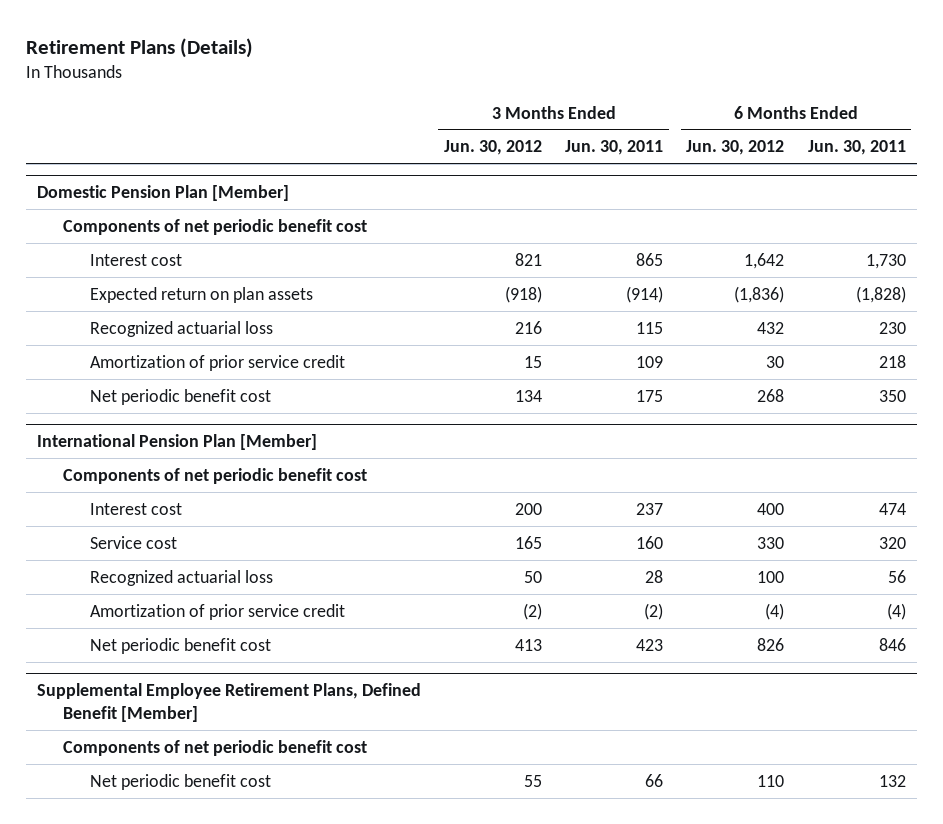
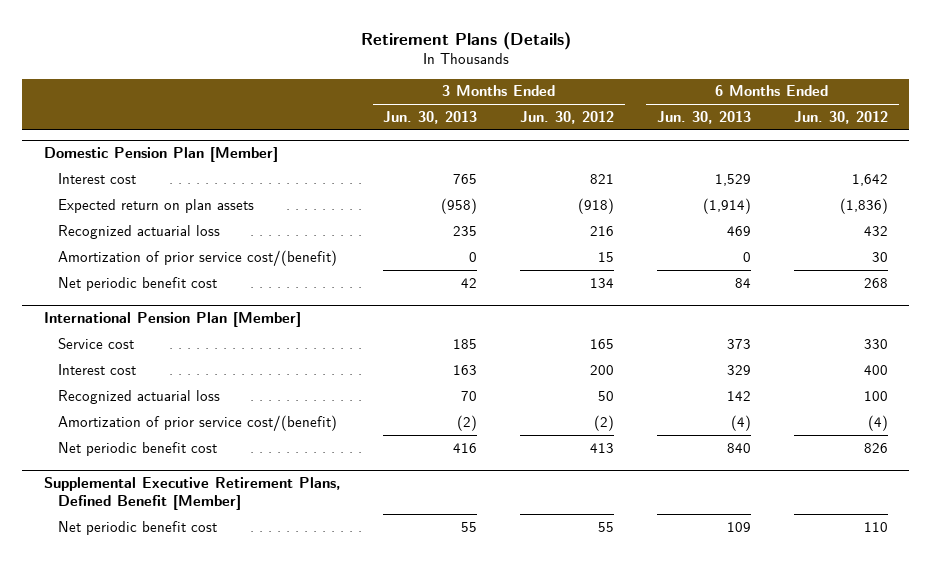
[565,140,664,156] Jun. 30, 2011 -> none
[807,140,906,156] Jun. 30, 2011 -> none
none -> [383,110,478,124] Jun. 30, 2013
none -> [657,110,752,124] Jun. 30, 2013
[63,218,368,235] Components of net periodic benefit cost -> none
[89,354,345,371] Amortization of prior service credit -> [57,249,337,266] Amortization of prior service cost/(benefit)
[63,467,368,484] Components of net periodic benefit cost -> none
[89,502,182,515] Interest cost -> [57,363,136,375] Interest cost
[89,603,345,620] Amortization of prior service credit -> [57,414,337,431] Amortization of prior service cost/(benefit)
[63,739,368,756] Components of net periodic benefit cost -> none
[37,683,422,723] Supplemental Employee Retirement Plans, Defined Benefit [Member] -> [43,476,341,510] Supplemental Executive Retirement Plans, Defined Benefit [Member]

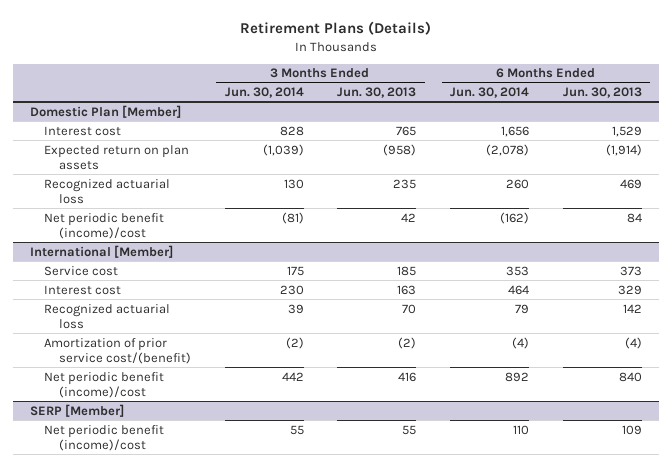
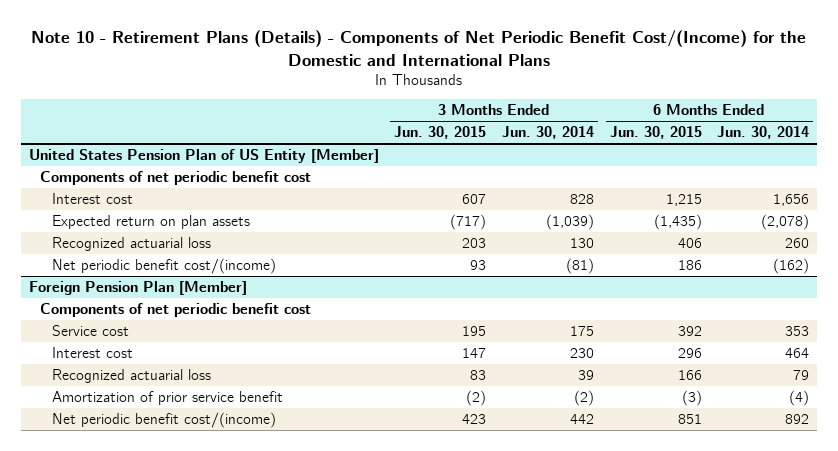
[239,21,431,36] Retirement Plans (Details) -> [31,30,807,66] Note 10 - Retirement Plans (Details) - Components of Net Periodic Benefit Cost/(Income) for the Domestic and International Plans
[337,87,417,99] Jun. 30, 2013 -> none
[563,87,643,99] Jun. 30, 2013 -> none
none -> [394,126,487,140] Jun. 30, 2015
none -> [609,126,702,140] Jun. 30, 2015
[29,104,181,118] Domestic Plan [Member] -> none
none -> [28,148,379,163] United States Pension Plan of US Entity [Member]
none -> [40,170,312,185] Components of net periodic benefit cost
[29,244,173,258] International [Member] -> none
[44,212,165,239] Net periodic benefit (income)/cost -> [51,257,276,274] Net periodic benefit cost/(income)
none -> [28,280,247,295] Foreign Pension Plan [Member]
none -> [40,302,312,317] Components of net periodic benefit cost
[29,403,124,417] SERP [Member] -> none
[44,424,165,451] Net periodic benefit (income)/cost -> none
[44,337,191,364] Amortization of prior service cost/(benefit) -> [51,390,283,405] Amortization of prior service benefit
[44,371,165,398] Net periodic benefit (income)/cost -> [51,411,276,428] Net periodic benefit cost/(income)

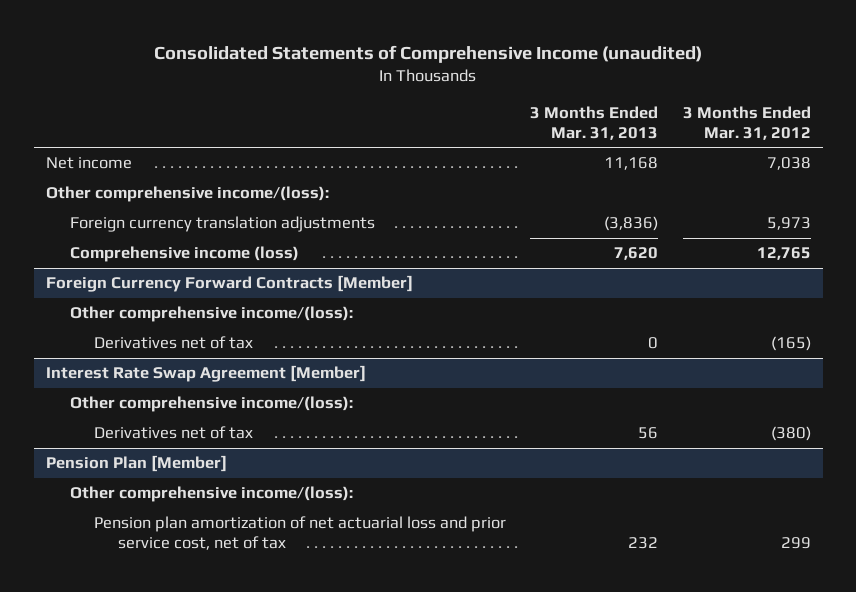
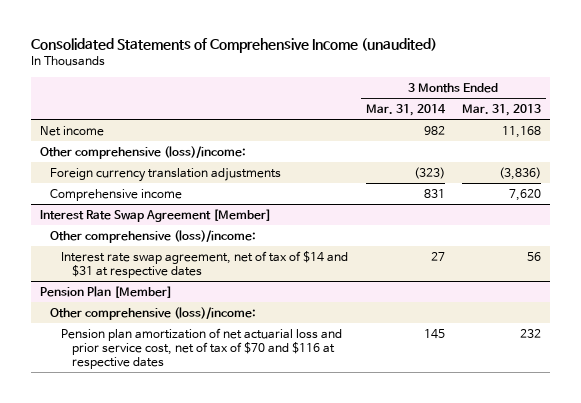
[682,105,811,140] 3 Months Ended Mar. 31, 2012 -> none
none -> [365,103,446,116] Mar. 31, 2014
[45,186,329,203] Other comprehensive income/(loss): -> [39,145,246,159] Other comprehensive (loss)/income:
[45,275,413,293] Foreign Currency Forward Contracts [Member] -> none
[69,306,353,323] Other comprehensive income/(loss): -> none
[94,336,254,350] Derivatives net of tax -> none
[69,246,299,263] Comprehensive income (loss) -> [50,188,183,201] Comprehensive income
[69,396,353,413] Other comprehensive income/(loss): -> [50,229,257,243] Other comprehensive (loss)/income:
[94,426,254,440] Derivatives net of tax -> [60,250,348,278] Interest rate swap agreement, net of tax of $14 and $31 at respective dates
[69,486,353,503] Other comprehensive income/(loss): -> [50,306,257,320] Other comprehensive (loss)/income:
[94,516,507,551] Pension plan amortization of net actuarial loss and prior service cost, net of tax -> [60,327,342,369] Pension plan amortization of net actuarial loss and prior service cost, net of tax of $70 and $116 at respective dates

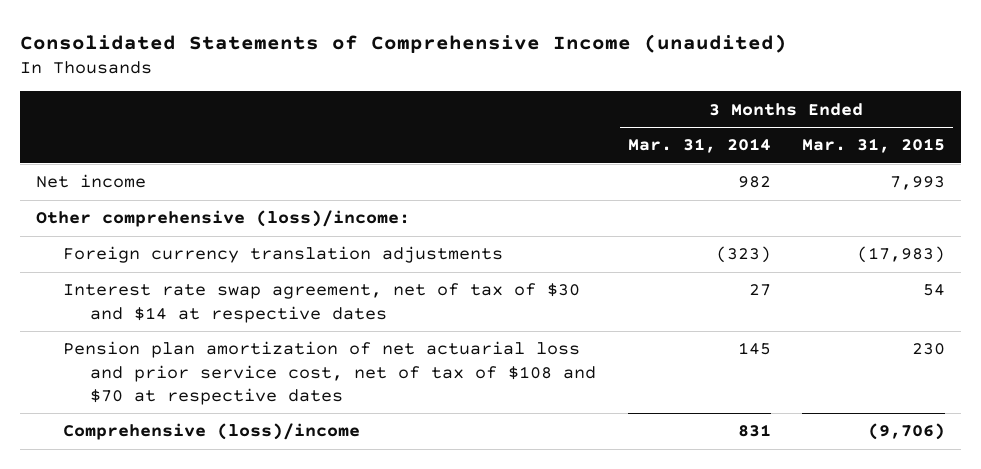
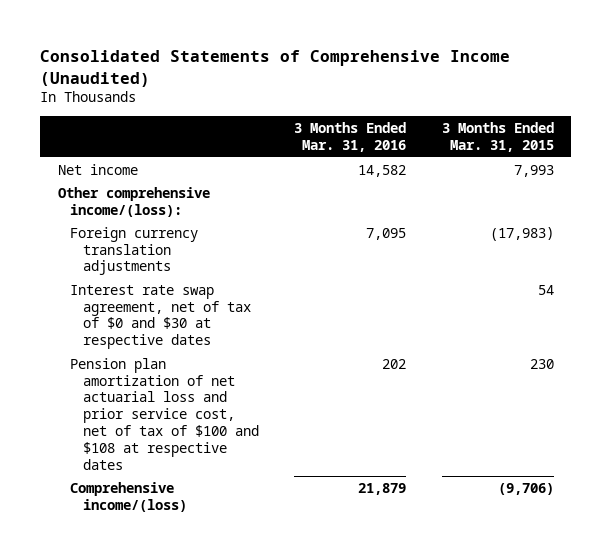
[20,33,788,53] Consolidated Statements of Comprehensive Income (unaudited) -> [40,49,511,87] Consolidated Statements of Comprehensive Income (Unaudited)
[627,138,771,154] Mar. 31, 2014 -> none
none -> [294,122,407,152] 3 Months Ended Mar. 31, 2016
[35,210,410,228] Other comprehensive (loss)/income: -> [58,186,211,217] Other comprehensive income/(loss):
[63,283,581,323] Interest rate swap agreement, net of tax of $30 and $14 at respective dates -> [70,284,251,350] Interest rate swap agreement, net of tax of $0 and $30 at respective dates
[63,341,597,405] Pension plan amortization of net actuarial loss and prior service cost, net of tax of $108 and $70 at respective dates -> [70,357,259,470] Pension plan amortization of net actuarial loss and prior service cost, net of tax of $100 and $108 at respective dates
[63,423,361,441] Comprehensive (loss)/income -> [70,481,187,512] Comprehensive income/(loss)

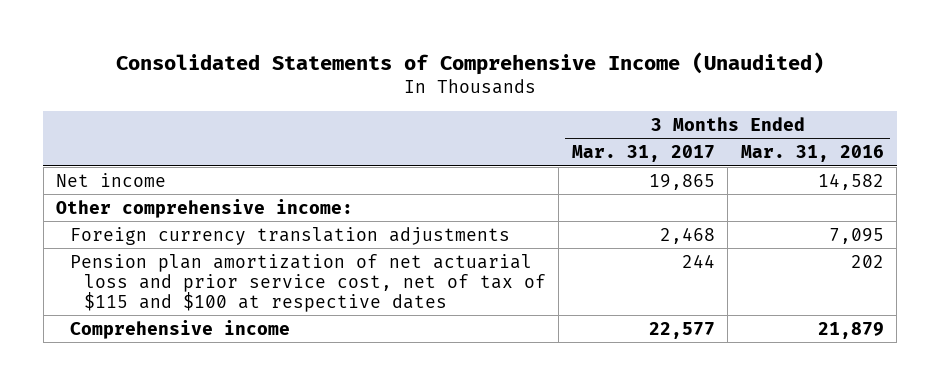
[441,122,554,152] 3 Months Ended Mar. 31, 2015 -> none
none -> [571,145,715,163] Mar. 31, 2017
[58,186,211,217] Other comprehensive income/(loss): -> [55,198,353,218] Other comprehensive income:
[70,284,251,350] Interest rate swap agreement, net of tax of $0 and $30 at respective dates -> none
[70,357,259,470] Pension plan amortization of net actuarial loss and prior service cost, net of tax of $100 and $108 at respective dates -> [69,253,546,312] Pension plan amortization of net actuarial loss and prior service cost, net of tax of $115 and $100 at respective dates
[70,481,187,512] Comprehensive income/(loss) -> [69,319,290,339] Comprehensive income

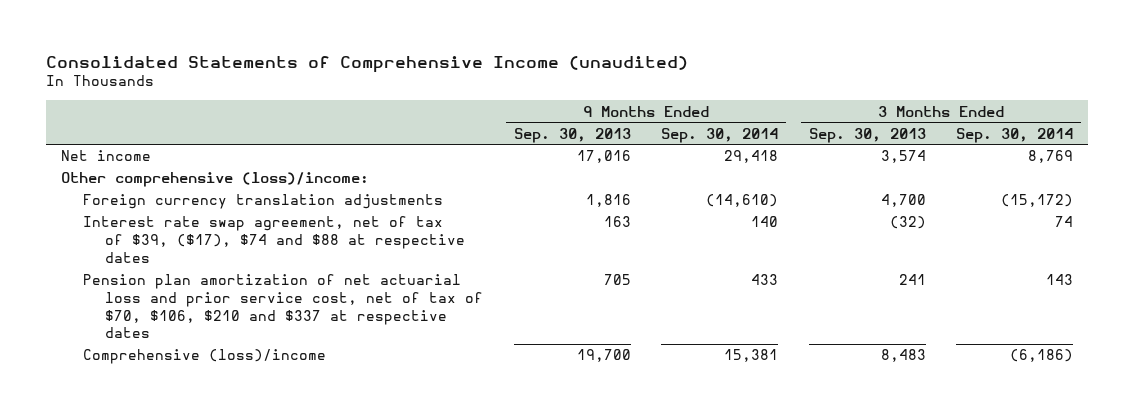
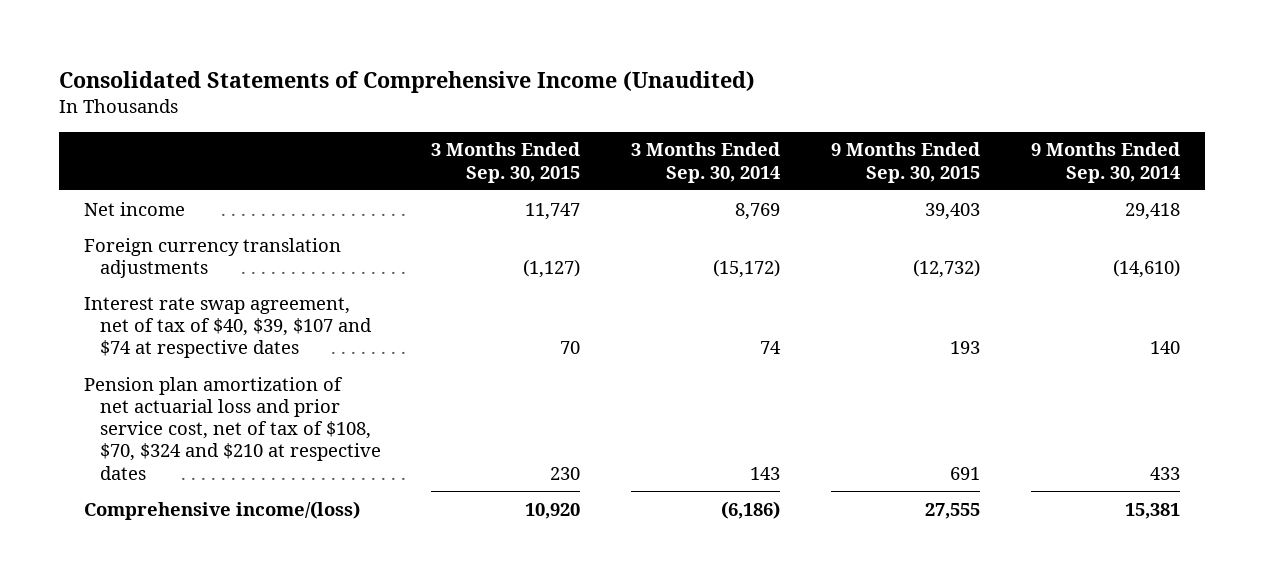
[45,55,688,73] Consolidated Statements of Comprehensive Income (unaudited) -> [58,70,755,93] Consolidated Statements of Comprehensive Income (Unaudited)
[513,127,631,143] Sep. 30, 2013 -> none
[808,127,926,143] Sep. 30, 2013 -> none
none -> [431,142,581,183] 3 Months Ended Sep. 30, 2015
none -> [830,142,980,183] 9 Months Ended Sep. 30, 2015
[61,172,370,188] Other comprehensive (loss)/income: -> none
[83,216,466,263] Interest rate swap agreement, net of tax of $39, ($17), $74 and $88 at respective dates -> [84,296,372,359] Interest rate swap agreement, net of tax of $40, $39, $107 and $74 at respective dates
[83,274,484,339] Pension plan amortization of net actuarial loss and prior service cost, net of tax of $70, $106, $210 and $337 at respective dates -> [84,376,381,480] Pension plan amortization of net actuarial loss and prior service cost, net of tax of $108, $70, $324 and $210 at respective dates
[83,349,327,365] Comprehensive (loss)/income -> [84,500,361,520] Comprehensive income/(loss)

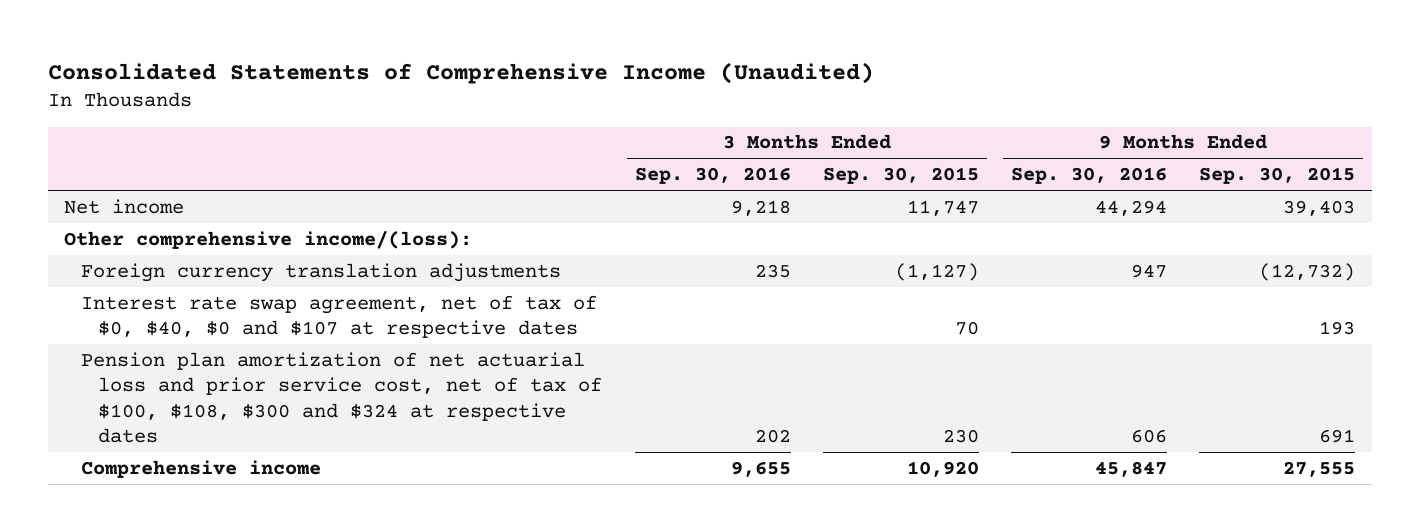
[631,142,781,183] 3 Months Ended Sep. 30, 2014 -> none
[1030,142,1180,183] 9 Months Ended Sep. 30, 2014 -> none
none -> [634,167,791,185] Sep. 30, 2016
none -> [1011,167,1168,185] Sep. 30, 2016
none -> [63,230,472,249] Other comprehensive income/(loss):
[84,296,372,359] Interest rate swap agreement, net of tax of $40, $39, $107 and $74 at respective dates -> [81,294,598,339] Interest rate swap agreement, net of tax of $0, $40, $0 and $107 at respective dates
[84,376,381,480] Pension plan amortization of net actuarial loss and prior service cost, net of tax of $108, $70, $324 and $210 at respective dates -> [81,351,603,444] Pension plan amortization of net actuarial loss and prior service cost, net of tax of $100, $108, $300 and $324 at respective dates
[84,500,361,520] Comprehensive income/(loss) -> [81,459,322,478] Comprehensive income

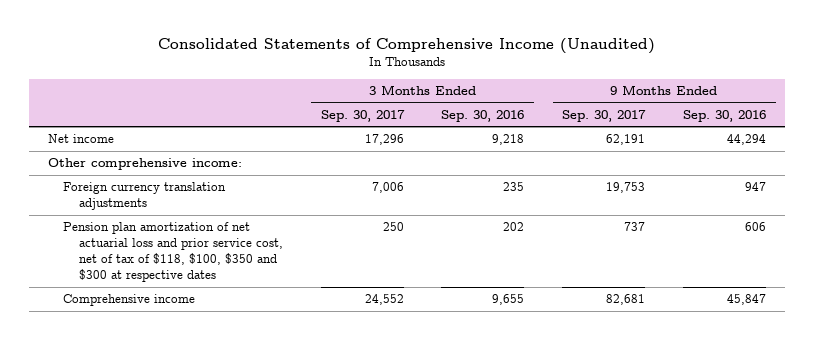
[822,167,979,185] Sep. 30, 2015 -> none
[1199,167,1356,185] Sep. 30, 2015 -> none
none -> [320,110,405,123] Sep. 30, 2017
none -> [562,110,647,123] Sep. 30, 2017
[63,230,472,249] Other comprehensive income/(loss): -> [47,158,242,171] Other comprehensive income:
[81,294,598,339] Interest rate swap agreement, net of tax of $0, $40, $0 and $107 at respective dates -> none
[81,351,603,444] Pension plan amortization of net actuarial loss and prior service cost, net of tax of $100, $108, $300 and $324 at respective dates -> [63,222,283,283] Pension plan amortization of net actuarial loss and prior service cost, net of tax of $118, $100, $350 and $300 at respective dates

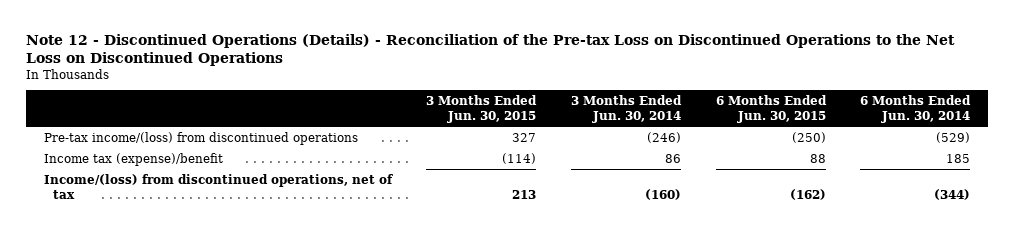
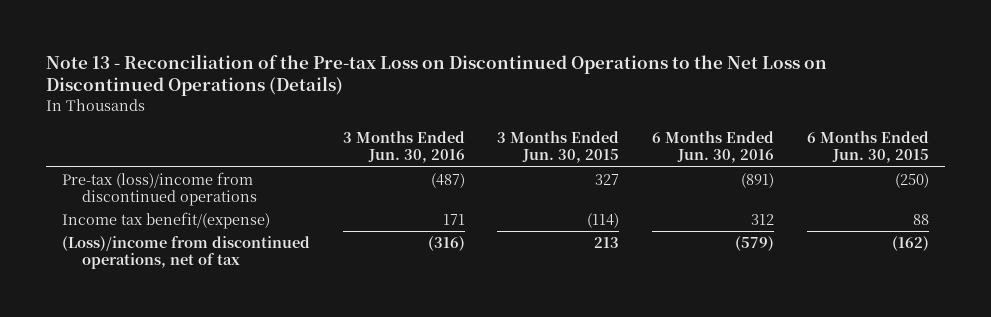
[26,33,956,66] Note 12 - Discontinued Operations (Details) - Reconciliation of the Pre-tax Loss on Discontinued Operations to the Net Loss on Discontinued Operations -> [45,53,827,97] Note 13 - Reconciliation of the Pre-tax Loss on Discontinued Operations to the Net Loss on Discontinued Operations (Details)
[570,95,682,123] 3 Months Ended Jun. 30, 2014 -> none
[860,95,972,123] 6 Months Ended Jun. 30, 2014 -> none
none -> [342,131,465,164] 3 Months Ended Jun. 30, 2016
none -> [652,131,775,164] 6 Months Ended Jun. 30, 2016
[43,131,358,145] Pre-tax income/(loss) from discontinued operations -> [62,172,257,207] Pre-tax (loss)/income from discontinued operations
[43,152,223,166] Income tax (expense)/benefit -> [62,212,271,230] Income tax benefit/(expense)
[43,173,393,199] Income/(loss) from discontinued operations, net of tax -> [62,236,311,270] (Loss)/income from discontinued operations, net of tax

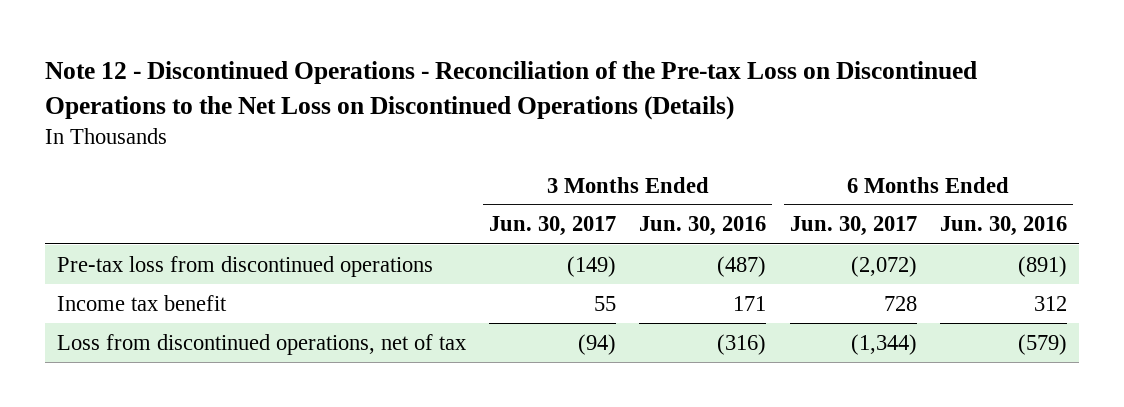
[45,53,827,97] Note 13 - Reconciliation of the Pre-tax Loss on Discontinued Operations to the Net Loss on Discontinued Operations (Details) -> [44,61,977,121] Note 12 - Discontinued Operations - Reconciliation of the Pre-tax Loss on Discontinued Operations to the Net Loss on Discontinued Operations (Details)
[497,131,620,164] 3 Months Ended Jun. 30, 2015 -> none
[806,131,929,164] 6 Months Ended Jun. 30, 2015 -> none
none -> [488,216,616,237] Jun. 30, 2017
none -> [789,216,917,237] Jun. 30, 2017
[62,172,257,207] Pre-tax (loss)/income from discontinued operations -> [56,255,433,277] Pre-tax loss from discontinued operations
[62,212,271,230] Income tax benefit/(expense) -> [56,294,227,311] Income tax benefit
[62,236,311,270] (Loss)/income from discontinued operations, net of tax -> [56,333,466,355] Loss from discontinued operations, net of tax

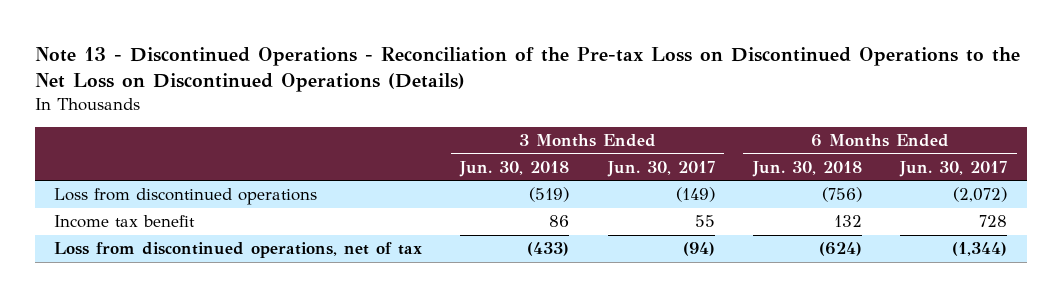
[44,61,977,121] Note 12 - Discontinued Operations - Reconciliation of the Pre-tax Loss on Discontinued Operations to the Net Loss on Discontinued Operations (Details) -> [35,47,1021,93] Note 13 - Discontinued Operations - Reconciliation of the Pre-tax Loss on Discontinued Operations to the Net Loss on Discontinued Operations (Details)
[639,216,767,237] Jun. 30, 2016 -> none
[939,216,1067,237] Jun. 30, 2016 -> none
none -> [459,160,570,177] Jun. 30, 2018
none -> [752,160,863,177] Jun. 30, 2018
[56,255,433,277] Pre-tax loss from discontinued operations -> [54,188,318,206] Loss from discontinued operations

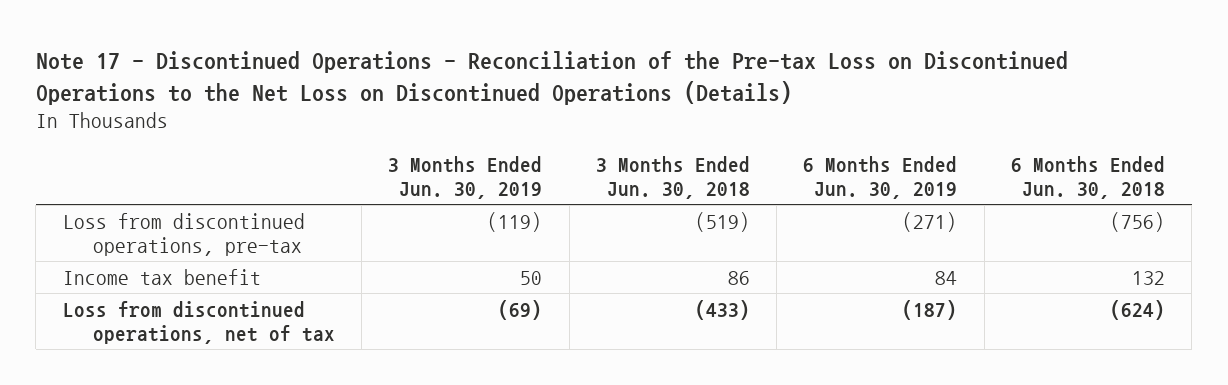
[35,47,1021,93] Note 13 - Discontinued Operations - Reconciliation of the Pre-tax Loss on Discontinued Operations to the Net Loss on Discontinued Operations (Details) -> [35,50,1068,105] Note 17 - Discontinued Operations - Reconciliation of the Pre-tax Loss on Discontinued Operations to the Net Loss on Discontinued Operations (Details)
[606,160,715,177] Jun. 30, 2017 -> none
[899,160,1008,177] Jun. 30, 2017 -> none
none -> [388,155,543,199] 3 Months Ended Jun. 30, 2019
none -> [803,155,958,199] 6 Months Ended Jun. 30, 2019
[54,188,318,206] Loss from discontinued operations -> [62,212,305,256] Loss from discontinued operations, pre-tax

